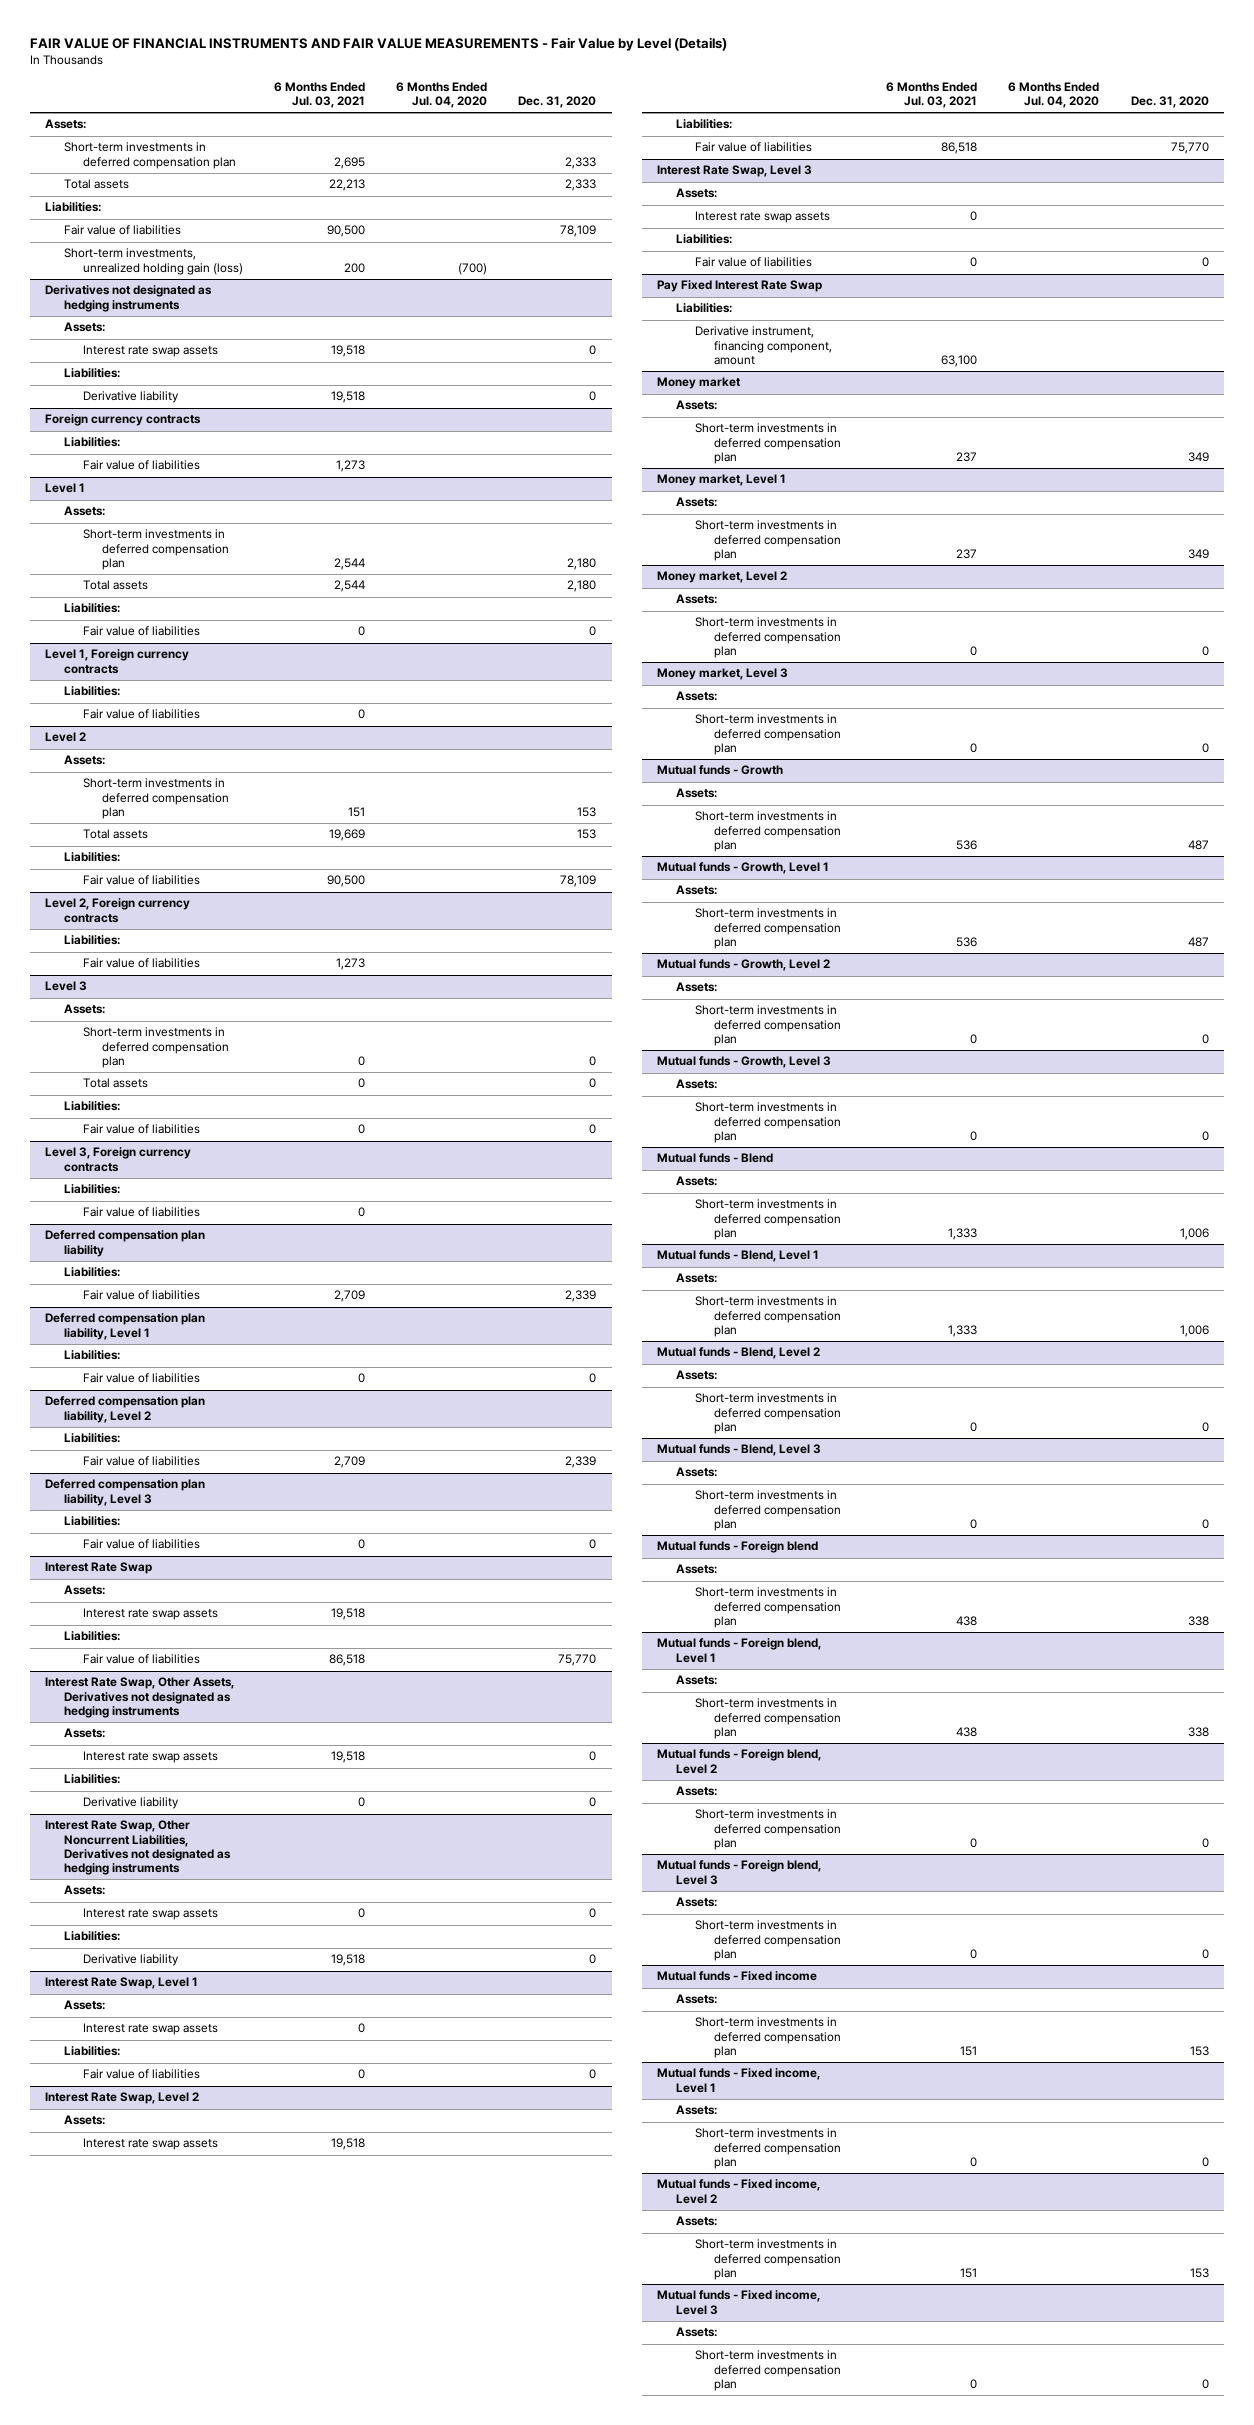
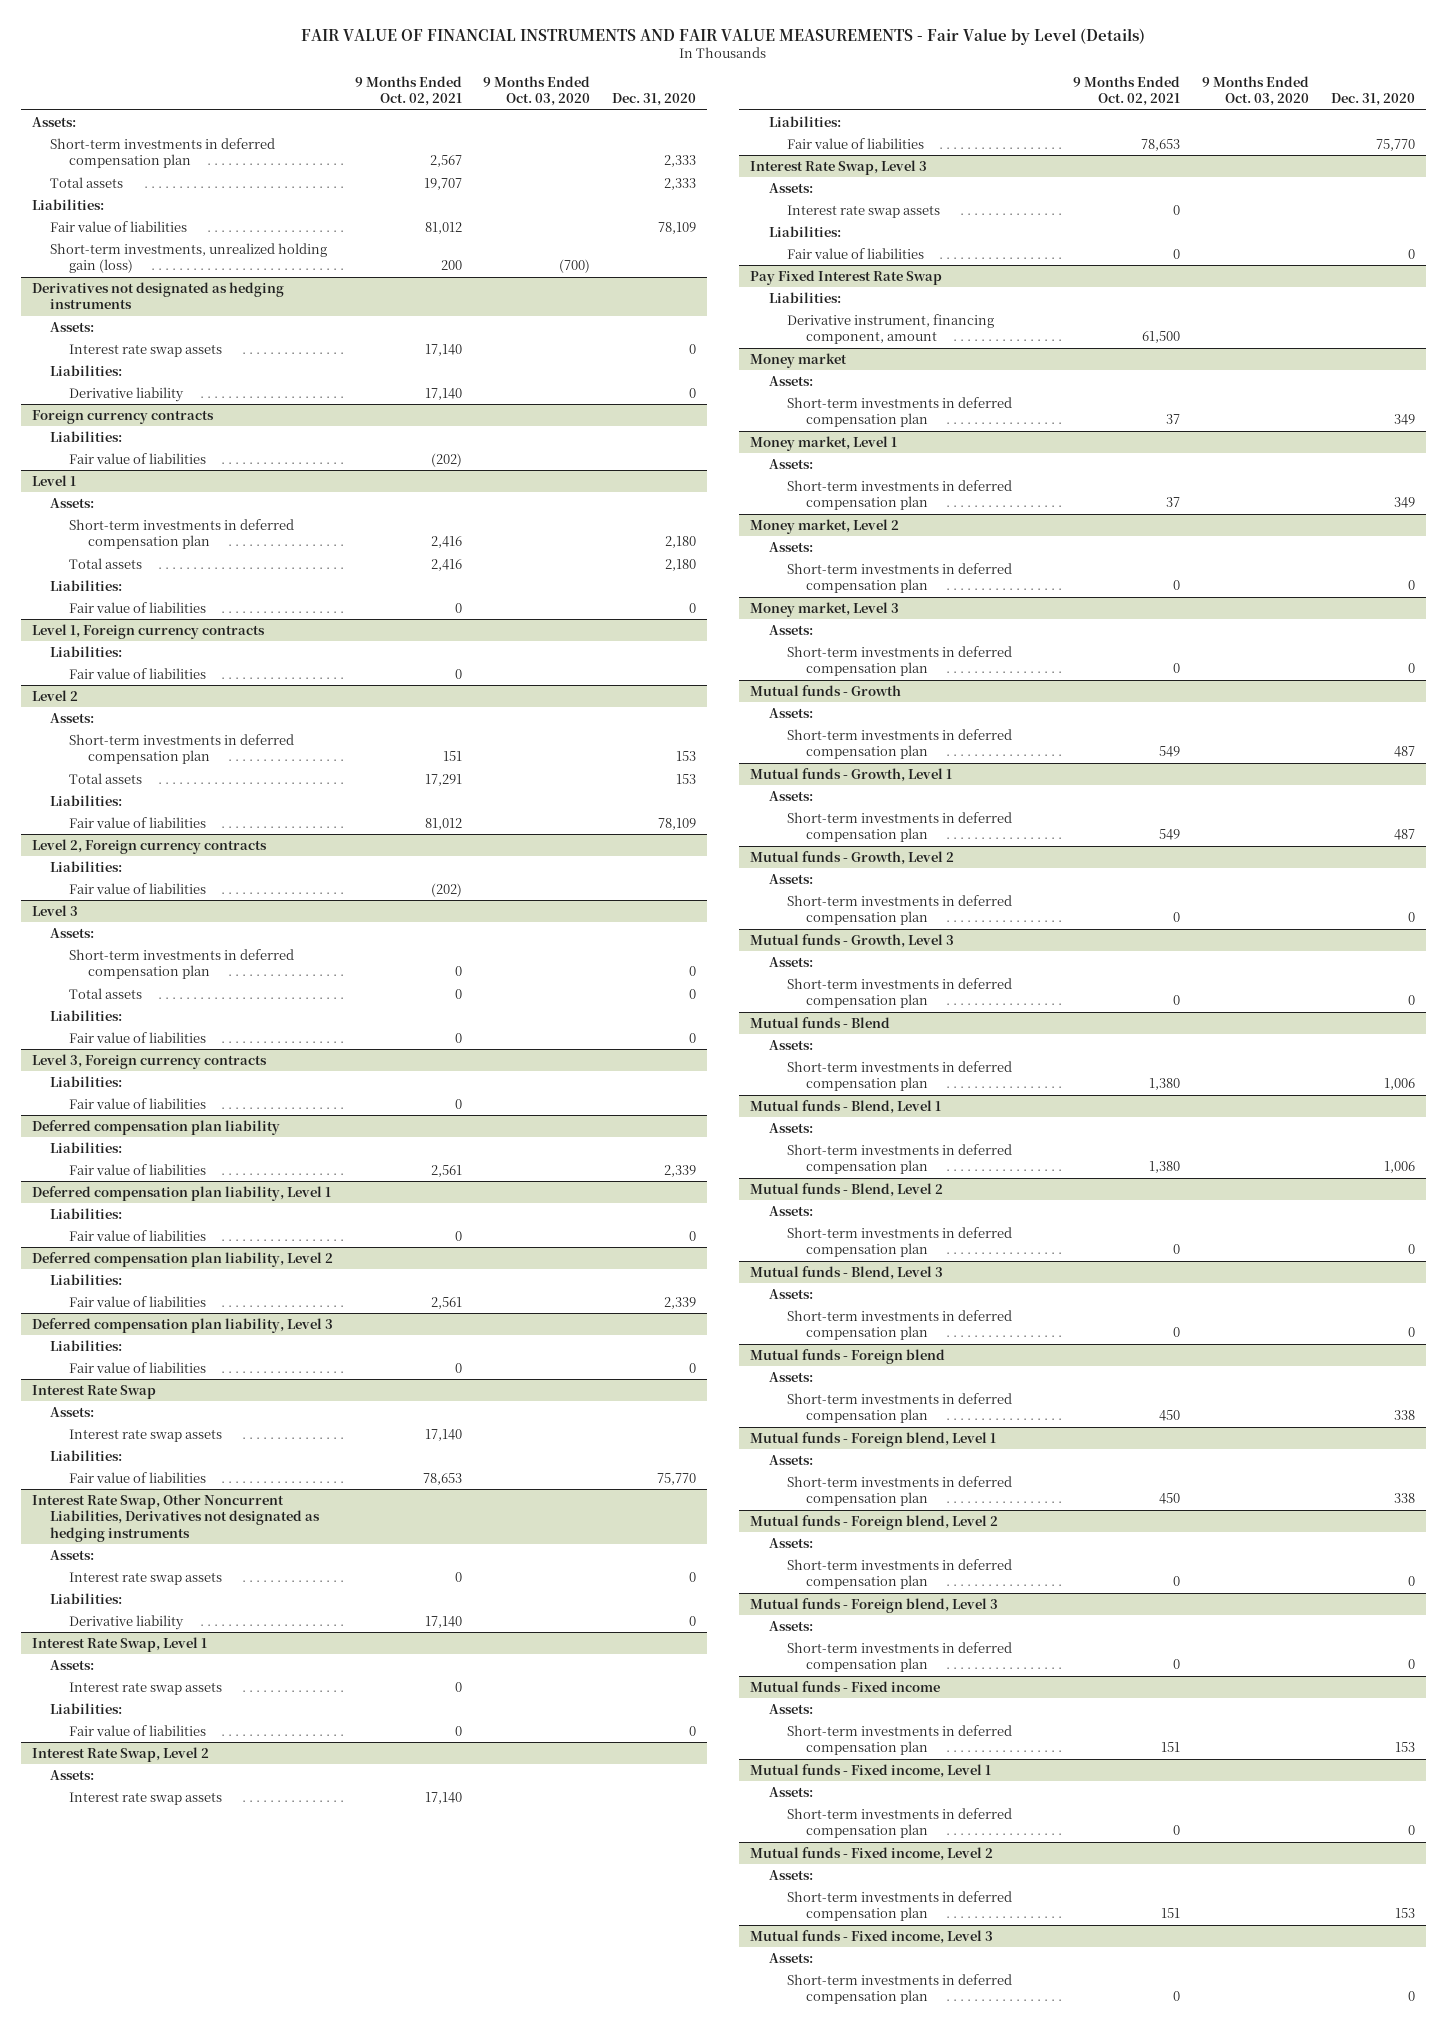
[273,82,365,109] 6 Months Ended Jul. 03, 2021 -> none
[396,82,488,109] 6 Months Ended Jul. 04, 2020 -> none
none -> [354,75,462,107] 9 Months Ended Oct. 02, 2021
none -> [483,75,591,107] 9 Months Ended Oct. 03, 2020
[45,1677,235,1718] Interest Rate Swap, Other Assets, Derivatives not designated as hedging instruments -> none
[63,1728,105,1739] Assets: -> none
[82,1751,218,1764] Interest rate swap assets -> none
[63,1774,120,1785] Liabilities: -> none
[82,1797,179,1810] Derivative liability -> none

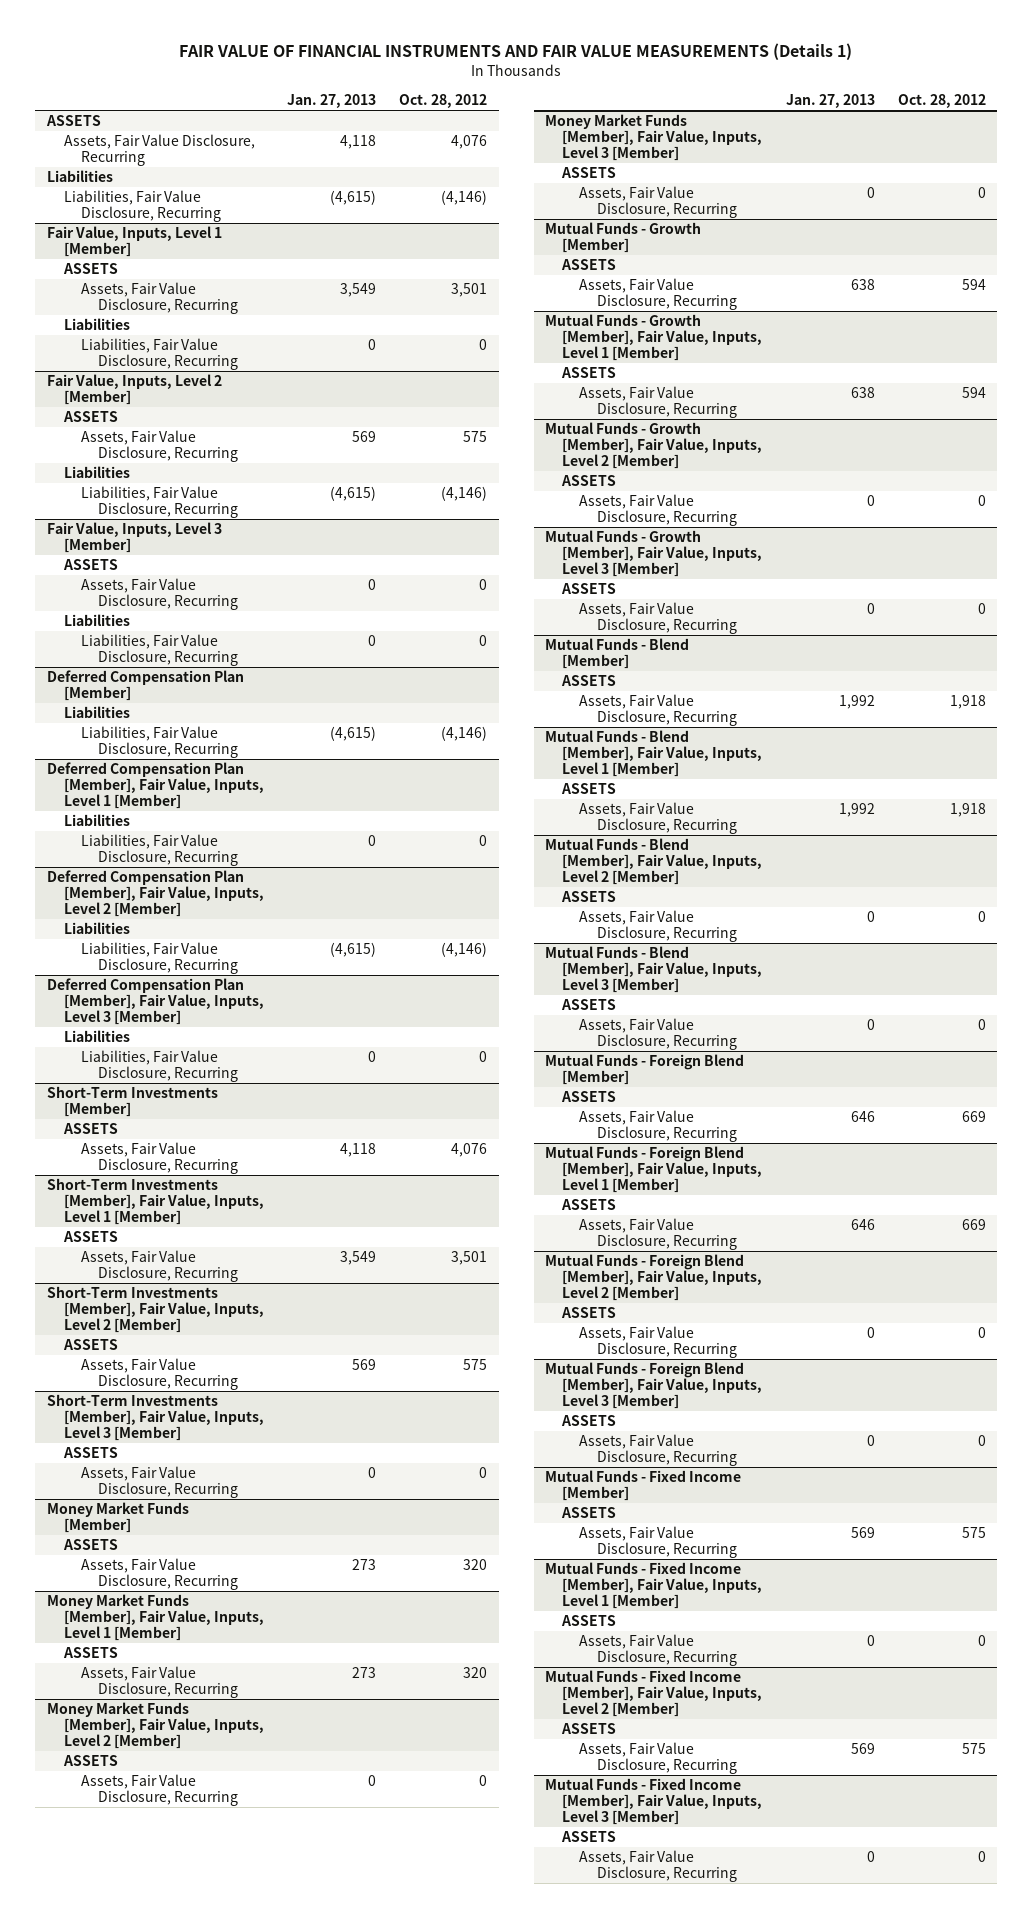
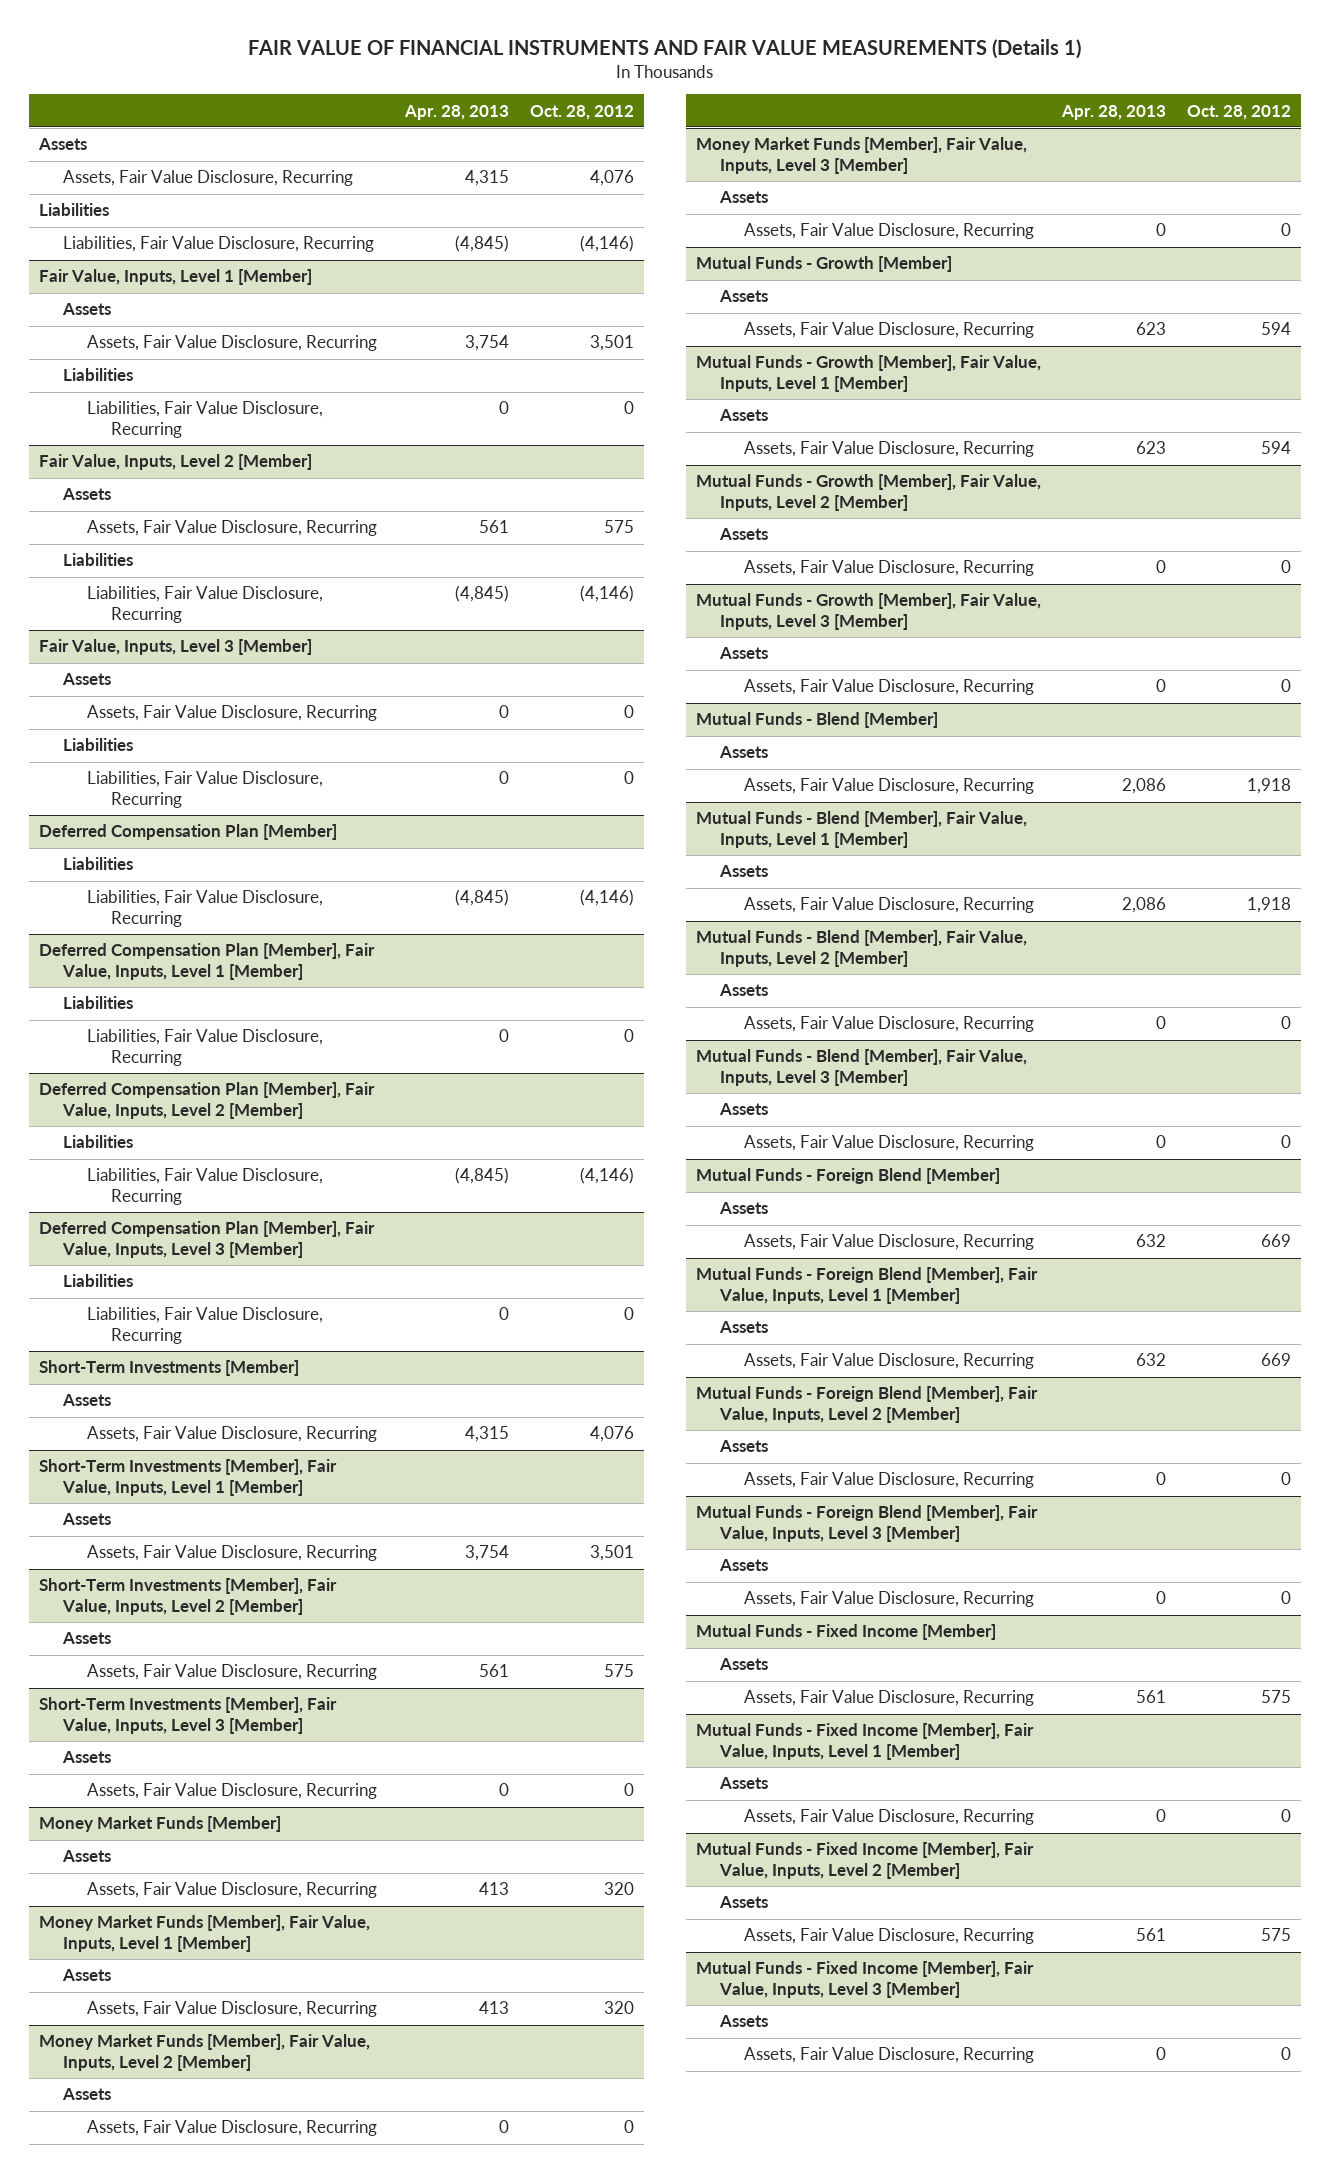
[287,94,377,109] Jan. 27, 2013 -> none
none -> [403,104,509,120] Apr. 28, 2013
[46,115,102,127] ASSETS -> [38,138,88,151] Assets
[63,263,119,275] ASSETS -> [61,303,111,316] Assets
[63,411,119,423] ASSETS -> [61,488,111,501] Assets
[63,559,119,571] ASSETS -> [61,673,111,686] Assets
[63,1123,119,1135] ASSETS -> [61,1394,111,1407] Assets
[63,1231,119,1243] ASSETS -> [61,1513,111,1526] Assets
[63,1339,119,1351] ASSETS -> [61,1632,111,1645] Assets
[63,1447,119,1459] ASSETS -> [61,1751,111,1764] Assets
[63,1539,119,1551] ASSETS -> [61,1850,111,1863] Assets
[63,1647,119,1659] ASSETS -> [61,1969,111,1982] Assets
[63,1755,119,1767] ASSETS -> [61,2088,111,2101] Assets
[561,167,617,179] ASSETS -> [719,191,769,204] Assets
[561,259,617,271] ASSETS -> [719,290,769,303] Assets
[561,367,617,379] ASSETS -> [719,409,769,422] Assets
[561,475,617,487] ASSETS -> [719,528,769,541] Assets
[561,583,617,595] ASSETS -> [719,647,769,660] Assets
[561,675,617,687] ASSETS -> [719,746,769,759] Assets
[561,783,617,795] ASSETS -> [719,865,769,878] Assets
[561,891,617,903] ASSETS -> [719,984,769,997] Assets
[561,999,617,1011] ASSETS -> [719,1103,769,1116] Assets
[561,1091,617,1103] ASSETS -> [719,1202,769,1215] Assets
[561,1199,617,1211] ASSETS -> [719,1321,769,1334] Assets
[561,1307,617,1319] ASSETS -> [719,1440,769,1453] Assets
[561,1415,617,1427] ASSETS -> [719,1559,769,1572] Assets
[561,1507,617,1519] ASSETS -> [719,1658,769,1671] Assets
[561,1615,617,1627] ASSETS -> [719,1777,769,1790] Assets
[561,1723,617,1735] ASSETS -> [719,1896,769,1909] Assets
[561,1831,617,1843] ASSETS -> [719,2015,769,2028] Assets

